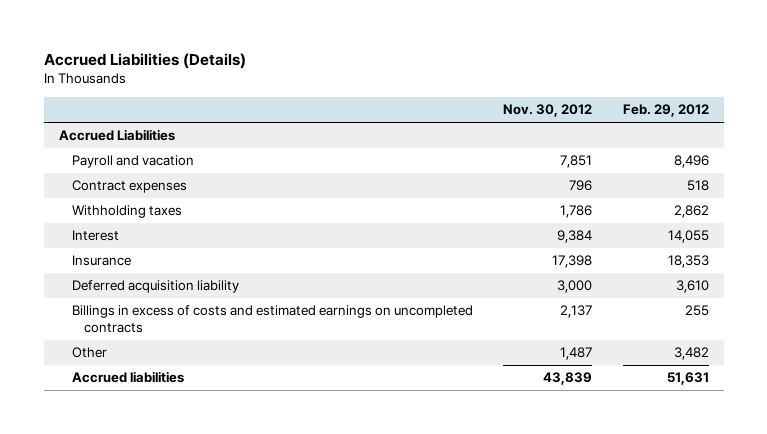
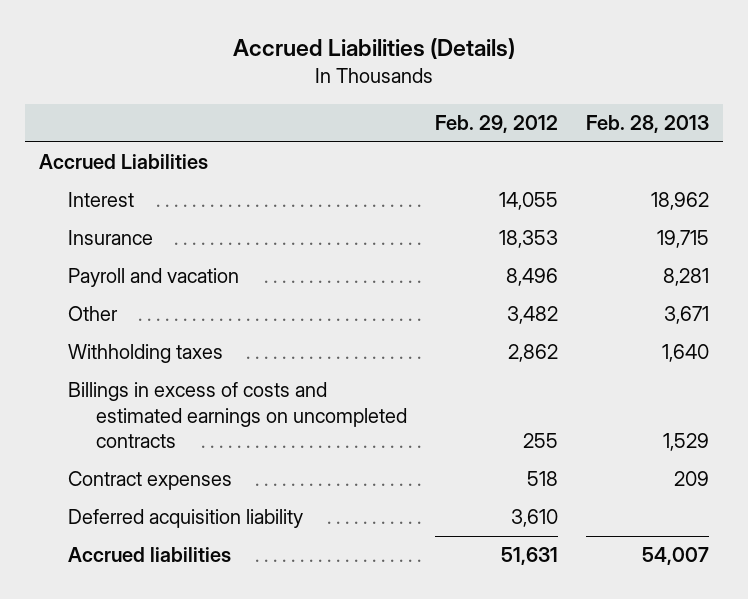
[503,104,593,118] Nov. 30, 2012 -> none
none -> [586,115,710,134] Feb. 28, 2013
[71,155,194,169] Payroll and vacation -> [67,268,239,288] Payroll and vacation
[71,205,182,219] Withholding taxes -> [67,344,223,364] Withholding taxes
[71,305,473,334] Billings in excess of costs and estimated earnings on uncompleted contracts -> [67,382,408,449] Billings in excess of costs and estimated earnings on uncompleted contracts
[71,180,187,194] Contract expenses -> [67,471,232,491] Contract expenses
[71,280,239,294] Deferred acquisition liability -> [67,509,303,529] Deferred acquisition liability

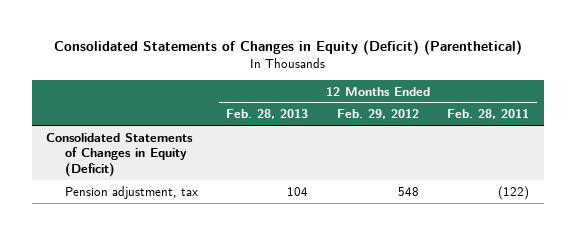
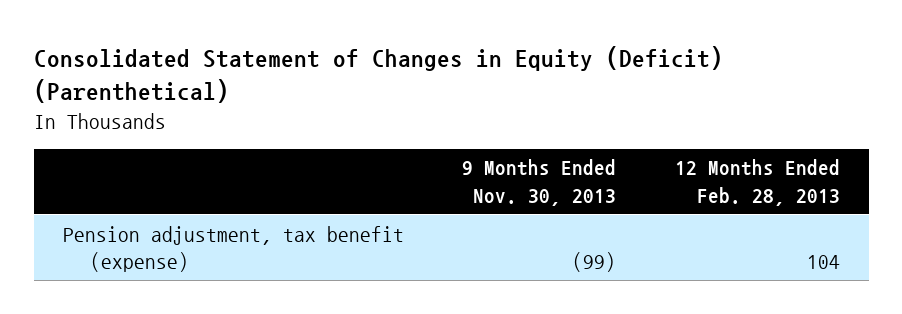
[53,39,522,55] Consolidated Statements of Changes in Equity (Deficit) (Parenthetical) -> [33,46,723,104] Consolidated Statement of Changes in Equity (Deficit) (Parenthetical)
[336,109,419,120] Feb. 29, 2012 -> none
[447,109,530,120] Feb. 28, 2011 -> none
none -> [462,159,617,206] 9 Months Ended Nov. 30, 2013
[46,132,194,178] Consolidated Statements of Changes in Equity (Deficit) -> none
[64,185,198,199] Pension adjustment, tax -> [62,225,404,272] Pension adjustment, tax benefit (expense)

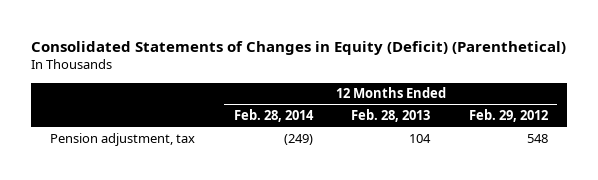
[33,46,723,104] Consolidated Statement of Changes in Equity (Deficit) (Parenthetical) -> [31,40,567,55] Consolidated Statements of Changes in Equity (Deficit) (Parenthetical)
[462,159,617,206] 9 Months Ended Nov. 30, 2013 -> none
none -> [233,109,314,123] Feb. 28, 2014
none -> [468,109,548,123] Feb. 29, 2012
[62,225,404,272] Pension adjustment, tax benefit (expense) -> [50,132,196,146] Pension adjustment, tax

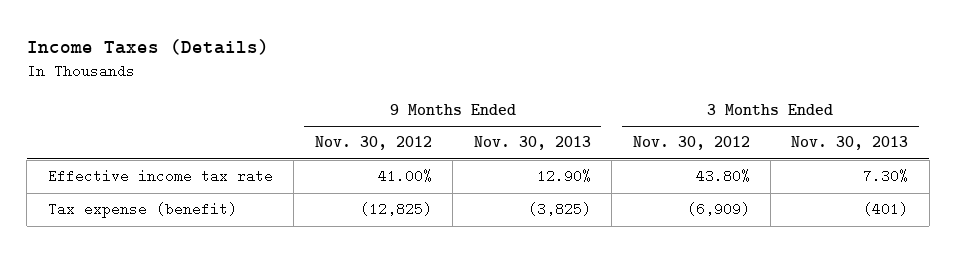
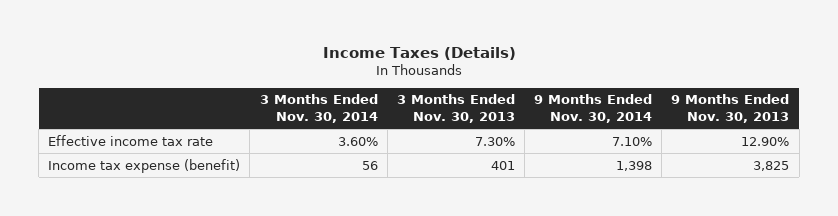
[314,136,432,151] Nov. 30, 2012 -> none
[632,136,750,151] Nov. 30, 2012 -> none
none -> [259,94,378,123] 3 Months Ended Nov. 30, 2014
none -> [534,94,653,123] 9 Months Ended Nov. 30, 2014
[47,202,237,219] Tax expense (benefit) -> [48,158,241,173] Income tax expense (benefit)
[527,202,591,217] (3,825) -> [753,160,790,171] 3,825
[863,202,909,217] (401) -> [490,160,515,170] 401

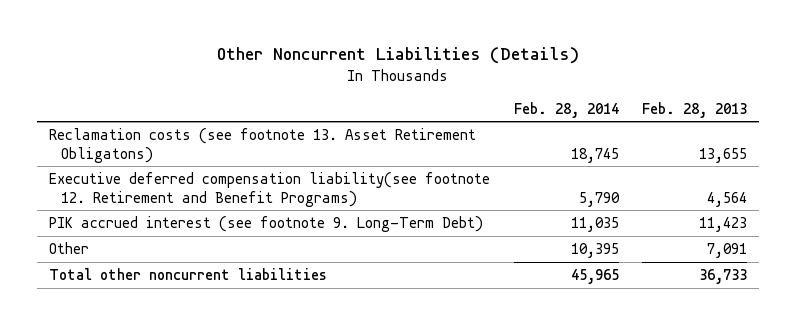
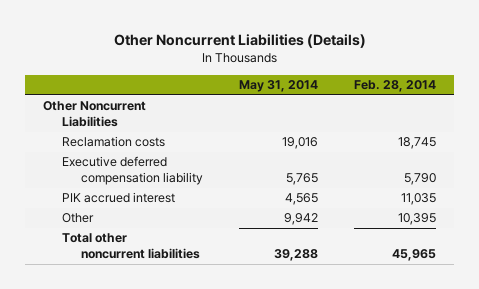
[642,101,748,118] Feb. 28, 2013 -> none
none -> [239,80,319,93] May 31, 2014
none -> [43,101,147,128] Other Noncurrent Liabilities
[48,128,476,163] Reclamation costs (see footnote 13. Asset Retirement Obligatons) -> [62,136,166,148] Reclamation costs
[48,172,490,207] Executive deferred compensation liability(see footnote 12. Retirement and Benefit Programs) -> [62,156,204,186] Executive deferred compensation liability
[48,216,483,233] PIK accrued interest (see footnote 9. Long-Term Debt) -> [62,192,176,204] PIK accrued interest

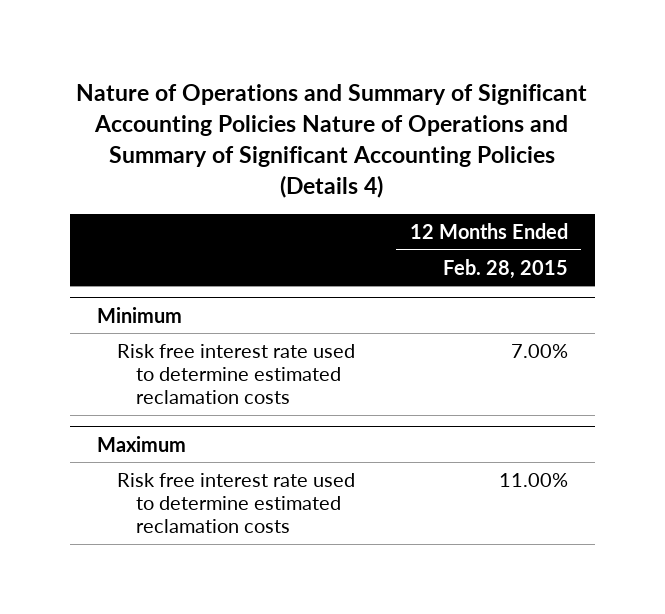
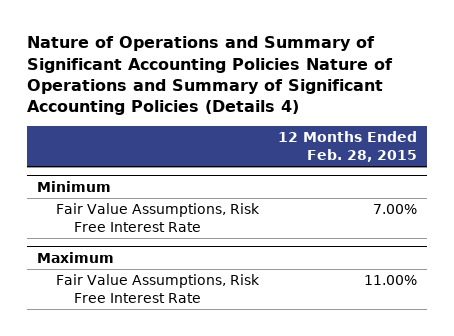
[116,344,355,405] Risk free interest rate used to determine estimated reclamation costs -> [55,203,260,232] Fair Value Assumptions, Risk Free Interest Rate
[116,473,355,534] Risk free interest rate used to determine estimated reclamation costs -> [55,274,260,303] Fair Value Assumptions, Risk Free Interest Rate

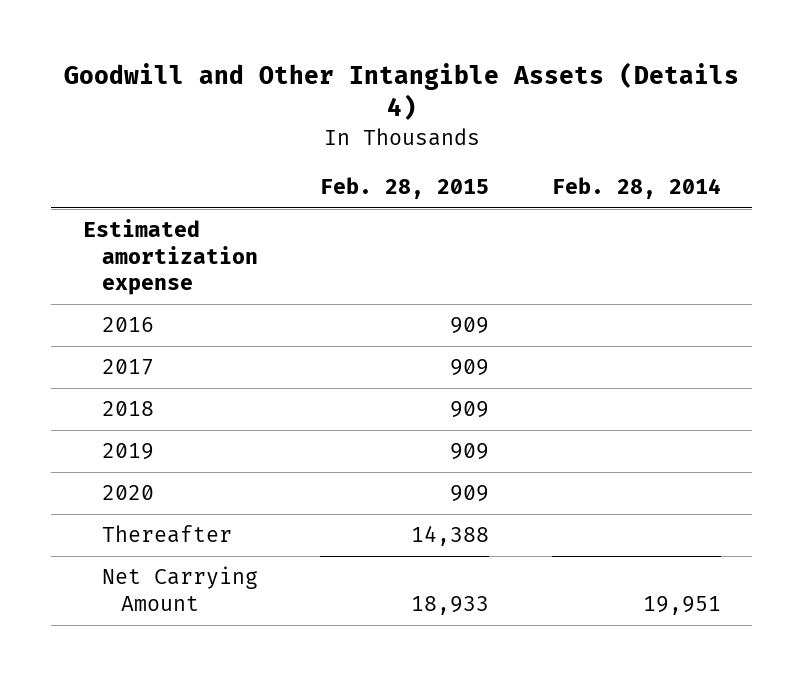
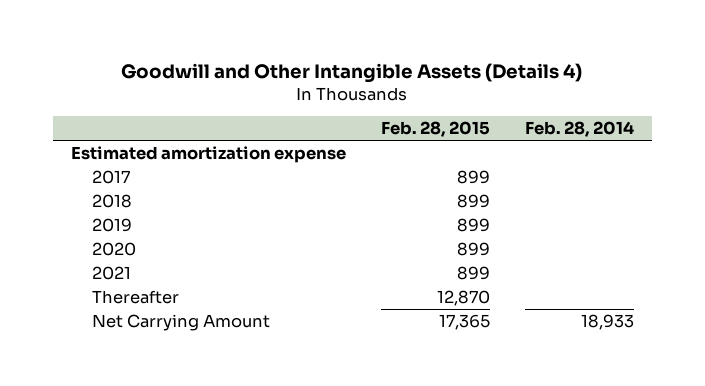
[101,317,154,333] 2016 -> none
[450,359,490,377] 909 -> [456,169,490,184] 899
[450,401,490,419] 909 -> [456,193,490,208] 899
[450,443,490,461] 909 -> [456,217,490,232] 899
[450,485,490,503] 909 -> [456,241,490,256] 899
none -> [92,265,132,280] 2021
[411,525,490,547] 14,388 -> [436,289,490,306] 12,870
[411,595,490,615] 18,933 -> [438,313,490,330] 17,365
[643,595,722,615] 19,951 -> [581,313,635,330] 18,933

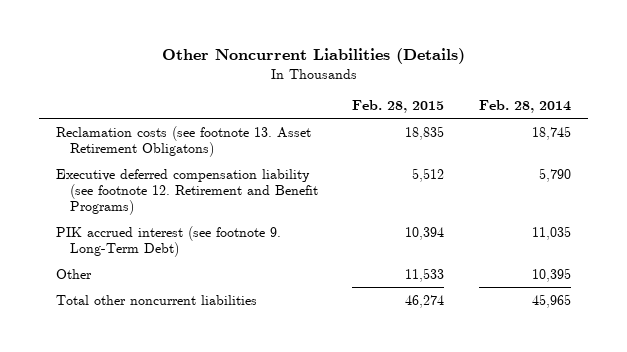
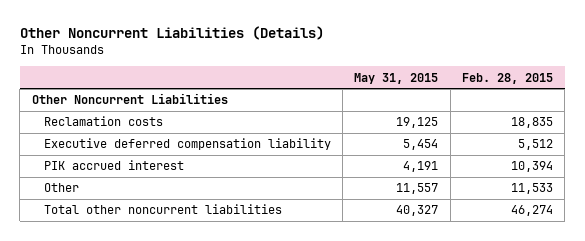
[479,100,572,114] Feb. 28, 2014 -> none
none -> [354,72,439,84] May 31, 2015
none -> [31,93,228,105] Other Noncurrent Liabilities
[56,125,312,157] Reclamation costs (see footnote 13. Asset Retirement Obligatons) -> [43,116,163,127] Reclamation costs
[56,168,318,216] Executive deferred compensation liability (see footnote 12. Retirement and Benefit Programs) -> [43,138,331,151] Executive deferred compensation liability
[56,225,282,257] PIK accrued interest (see footnote 9. Long-Term Debt) -> [43,160,184,171] PIK accrued interest

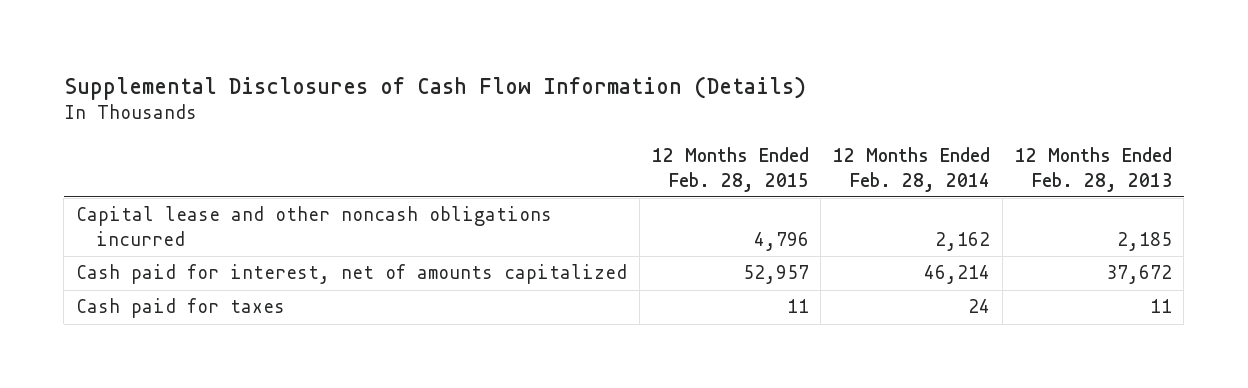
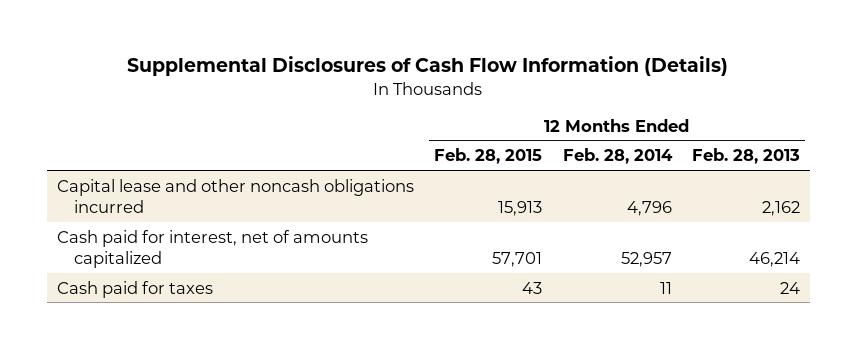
[753,232,809,252] 4,796 -> [498,200,543,216] 15,913
[935,232,991,252] 2,162 -> [626,200,672,216] 4,796
[1116,232,1172,252] 2,185 -> [762,200,801,216] 2,162
[742,265,809,285] 52,957 -> [492,251,543,267] 57,701
[924,265,991,285] 46,214 -> [620,251,672,267] 52,957
[1105,265,1172,285] 37,672 -> [749,251,801,267] 46,214
[786,299,809,314] 11 -> [522,281,543,294] 43
[968,299,991,314] 24 -> [659,281,672,294] 11
[1149,299,1172,314] 11 -> [780,281,801,294] 24

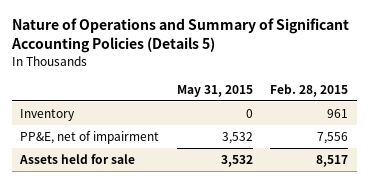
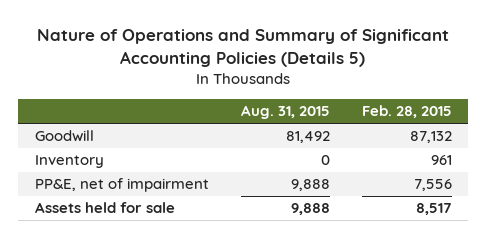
[176,84,253,97] May 31, 2015 -> none
none -> [240,105,330,120] Aug. 31, 2015
none -> [34,130,94,143] Goodwill

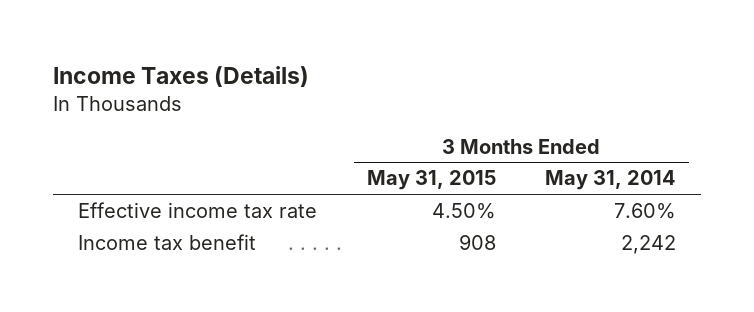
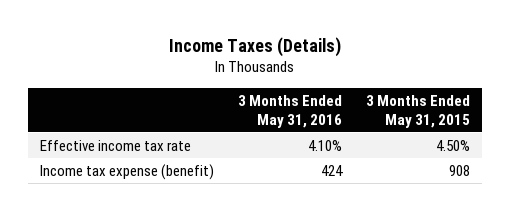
[545,170,677,191] May 31, 2014 -> none
none -> [238,94,343,128] 3 Months Ended May 31, 2016
[77,234,256,251] Income tax benefit -> [40,164,215,181] Income tax expense (benefit)

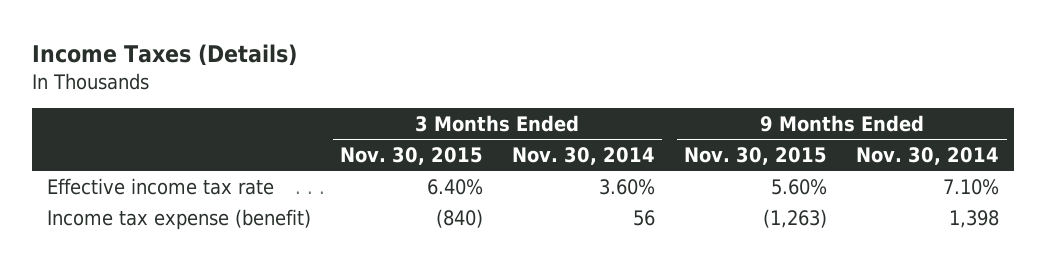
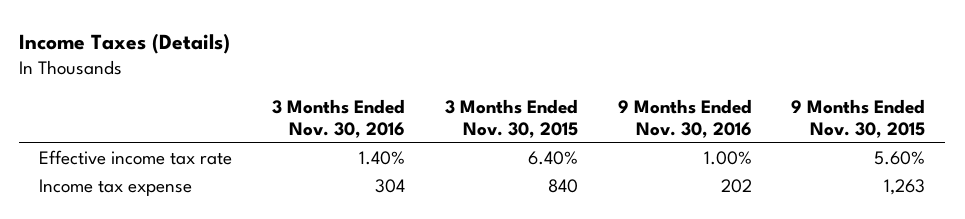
[512,146,656,165] Nov. 30, 2014 -> none
[856,146,1000,165] Nov. 30, 2014 -> none
none -> [272,98,406,139] 3 Months Ended Nov. 30, 2016
none -> [617,98,752,139] 9 Months Ended Nov. 30, 2016
[46,208,311,230] Income tax expense (benefit) -> [39,179,193,197] Income tax expense
[435,208,483,228] (840) -> [547,179,578,194] 840
[763,208,828,228] (1,263) -> [884,179,926,196] 1,263

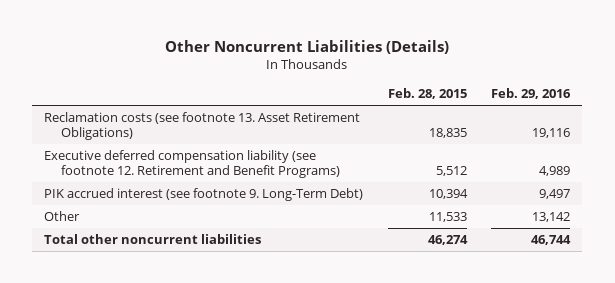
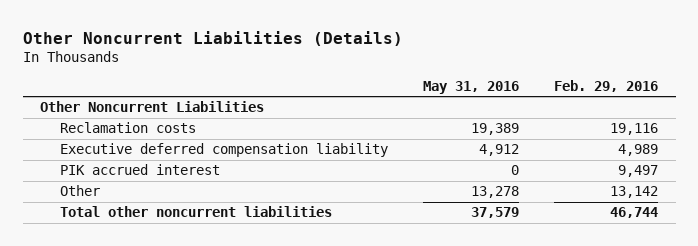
[387,88,467,100] Feb. 28, 2015 -> none
none -> [423,80,520,94] May 31, 2016
none -> [40,101,265,113] Other Noncurrent Liabilities
[44,111,361,141] Reclamation costs (see footnote 13. Asset Retirement Obligations) -> [60,122,197,134] Reclamation costs
[44,149,340,179] Executive deferred compensation liability (see footnote 12. Retirement and Benefit Programs) -> [60,143,389,158] Executive deferred compensation liability
[44,187,364,201] PIK accrued interest (see footnote 9. Long-Term Debt) -> [60,164,221,176] PIK accrued interest

